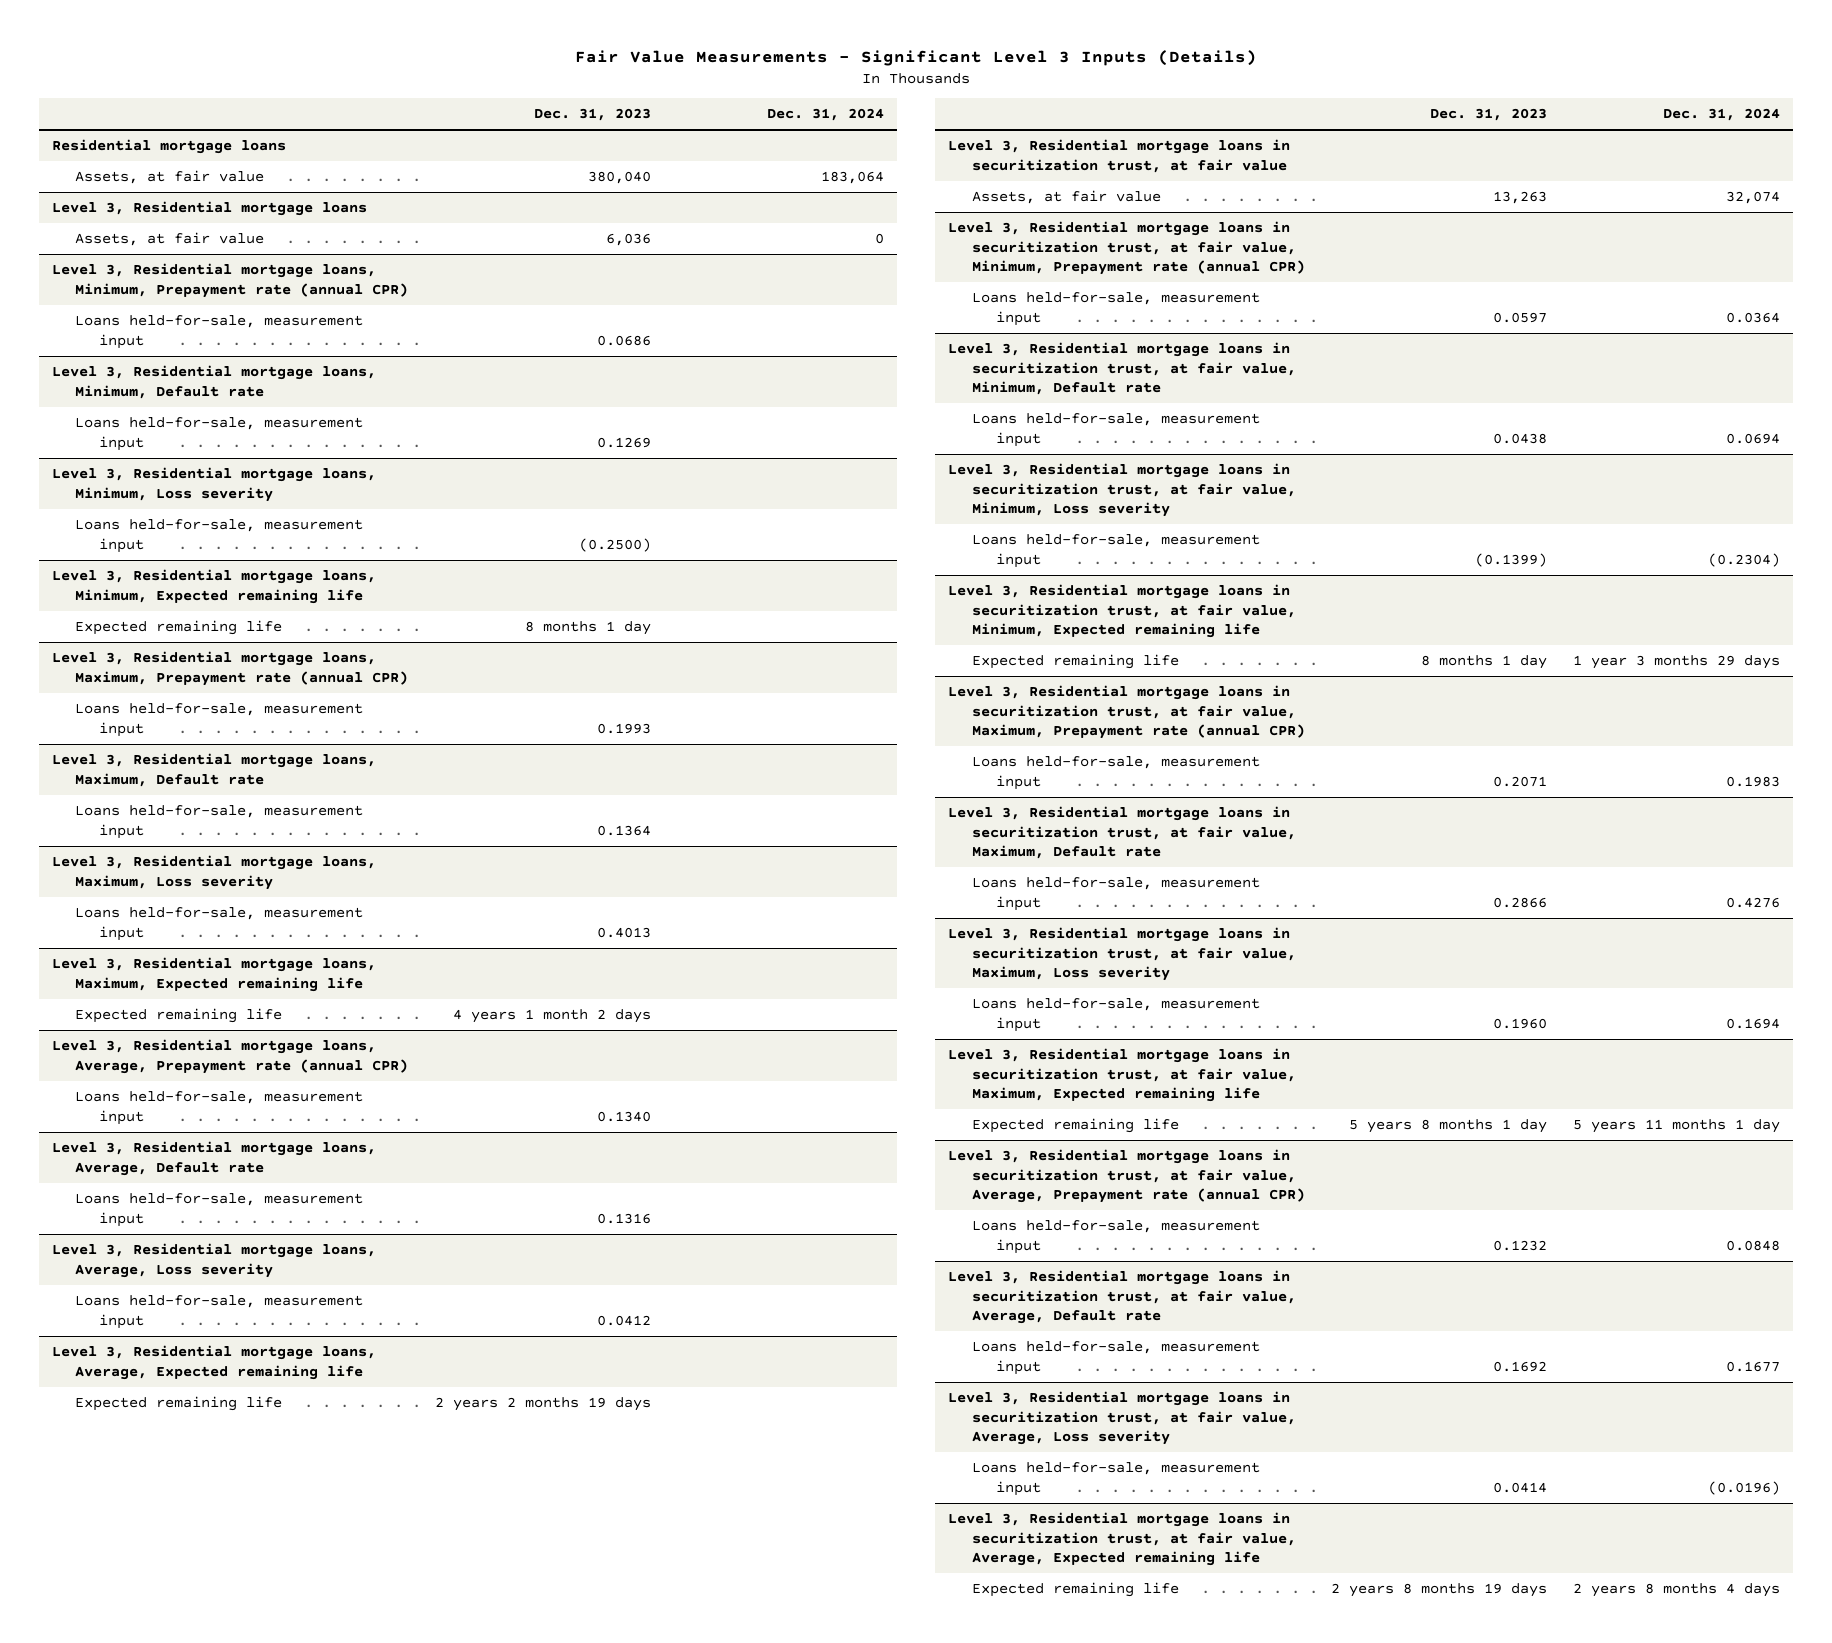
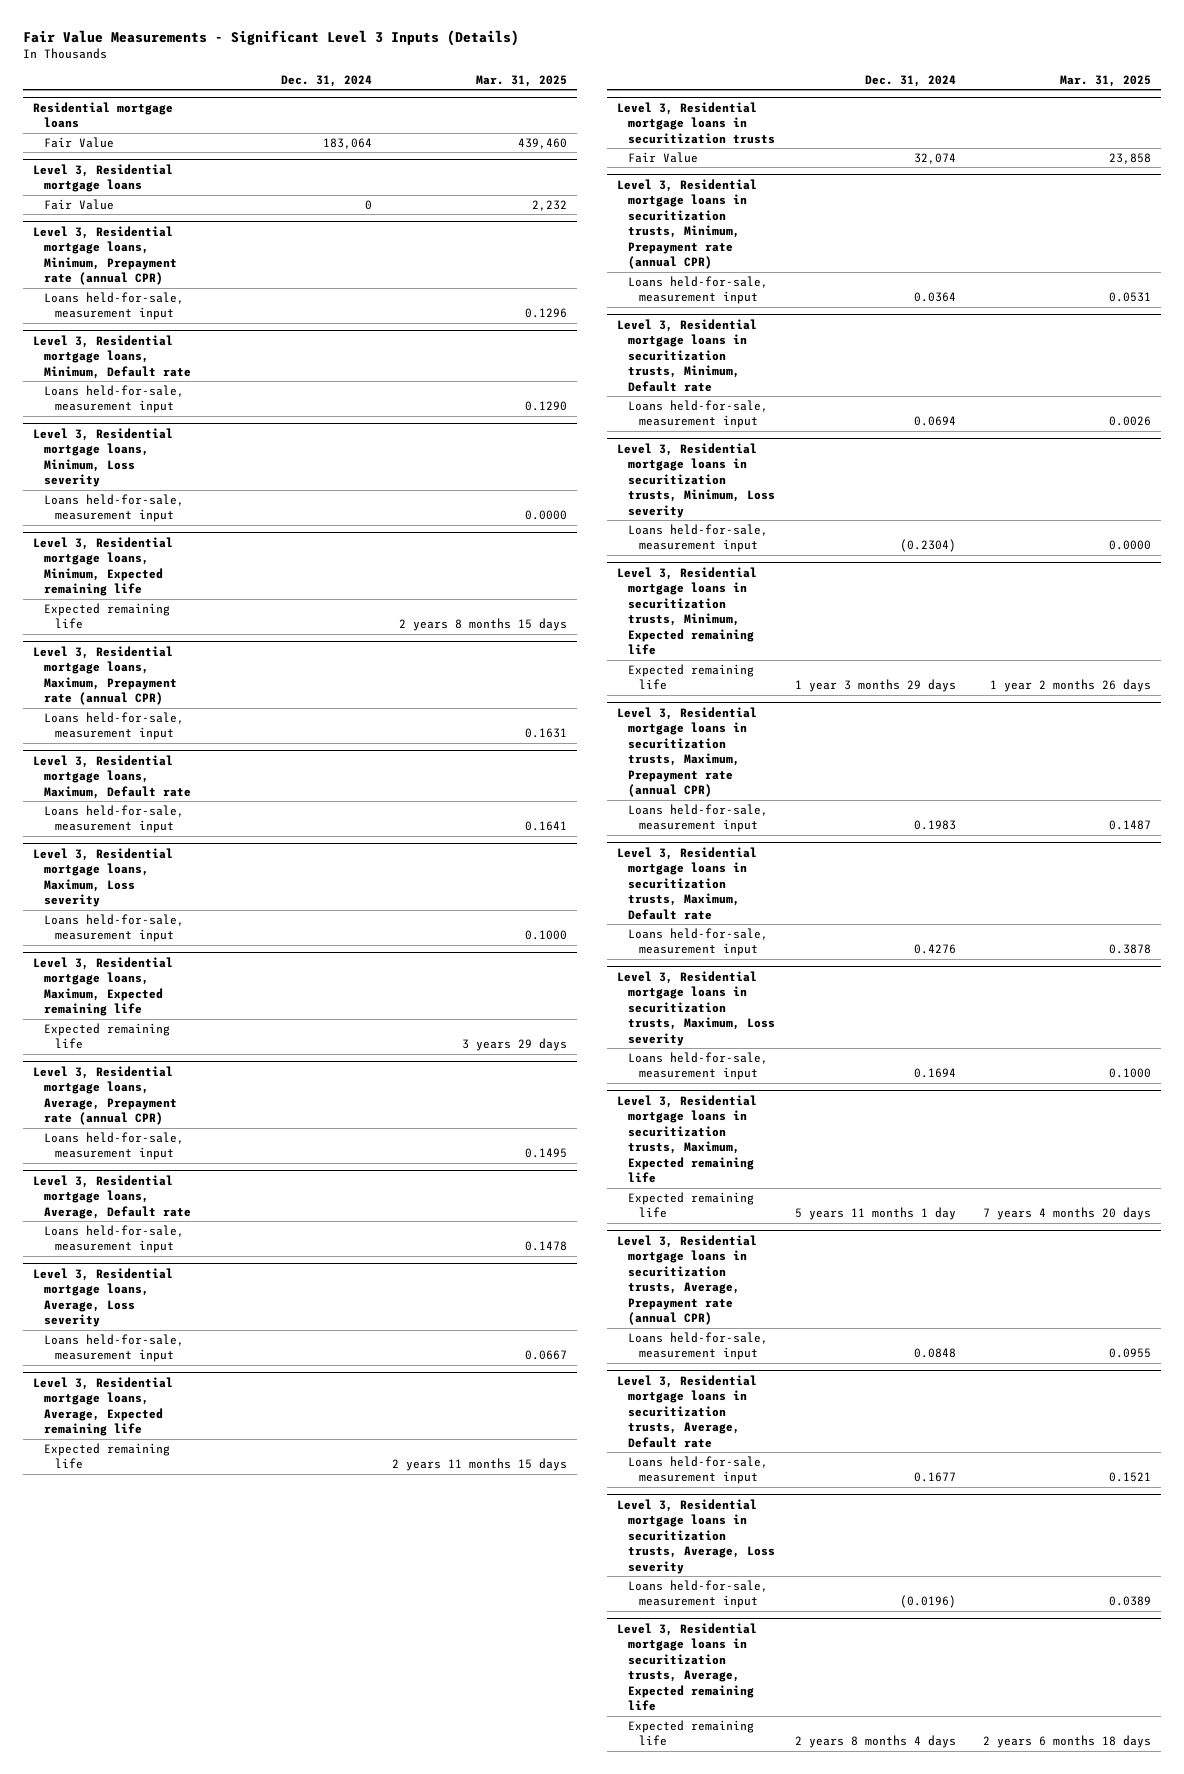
[533,108,651,122] Dec. 31, 2023 -> none
none -> [476,74,568,87] Mar. 31, 2025
[75,169,265,184] Assets, at fair value -> [43,136,114,148] Fair Value
[75,231,265,246] Assets, at fair value -> [43,198,114,210] Fair Value
[948,138,1291,173] Level 3, Residential mortgage loans in securitization trust, at fair value -> [617,101,775,144] Level 3, Residential mortgage loans in securitization trusts
[971,189,1161,204] Assets, at fair value -> [627,151,698,163] Fair Value
[948,220,1305,276] Level 3, Residential mortgage loans in securitization trust, at fair value, Minimum, Prepayment rate (annual CPR) -> [617,178,758,270] Level 3, Residential mortgage loans in securitization trusts, Minimum, Prepayment rate (annual CPR)
[948,341,1296,396] Level 3, Residential mortgage loans in securitization trust, at fair value, Minimum, Default rate -> [617,318,758,392] Level 3, Residential mortgage loans in securitization trusts, Minimum, Default rate
[948,462,1296,518] Level 3, Residential mortgage loans in securitization trust, at fair value, Minimum, Loss severity -> [617,442,775,518] Level 3, Residential mortgage loans in securitization trusts, Minimum, Loss severity
[948,583,1296,639] Level 3, Residential mortgage loans in securitization trust, at fair value, Minimum, Expected remaining life -> [617,566,758,656] Level 3, Residential mortgage loans in securitization trusts, Minimum, Expected remaining life
[948,684,1305,740] Level 3, Residential mortgage loans in securitization trust, at fair value, Maximum, Prepayment rate (annual CPR) -> [617,706,758,798] Level 3, Residential mortgage loans in securitization trusts, Maximum, Prepayment rate (annual CPR)
[948,805,1296,860] Level 3, Residential mortgage loans in securitization trust, at fair value, Maximum, Default rate -> [617,846,758,920] Level 3, Residential mortgage loans in securitization trusts, Maximum, Default rate
[948,926,1296,982] Level 3, Residential mortgage loans in securitization trust, at fair value, Maximum, Loss severity -> [617,970,775,1046] Level 3, Residential mortgage loans in securitization trusts, Maximum, Loss severity
[948,1047,1296,1103] Level 3, Residential mortgage loans in securitization trust, at fair value, Maximum, Expected remaining life -> [617,1094,758,1184] Level 3, Residential mortgage loans in securitization trusts, Maximum, Expected remaining life
[948,1148,1305,1204] Level 3, Residential mortgage loans in securitization trust, at fair value, Average, Prepayment rate (annual CPR) -> [617,1234,758,1326] Level 3, Residential mortgage loans in securitization trusts, Average, Prepayment rate (annual CPR)
[948,1269,1296,1325] Level 3, Residential mortgage loans in securitization trust, at fair value, Average, Default rate -> [617,1374,758,1448] Level 3, Residential mortgage loans in securitization trusts, Average, Default rate
[948,1390,1296,1446] Level 3, Residential mortgage loans in securitization trust, at fair value, Average, Loss severity -> [617,1498,775,1574] Level 3, Residential mortgage loans in securitization trusts, Average, Loss severity
[948,1511,1296,1567] Level 3, Residential mortgage loans in securitization trust, at fair value, Average, Expected remaining life -> [617,1622,758,1712] Level 3, Residential mortgage loans in securitization trusts, Average, Expected remaining life

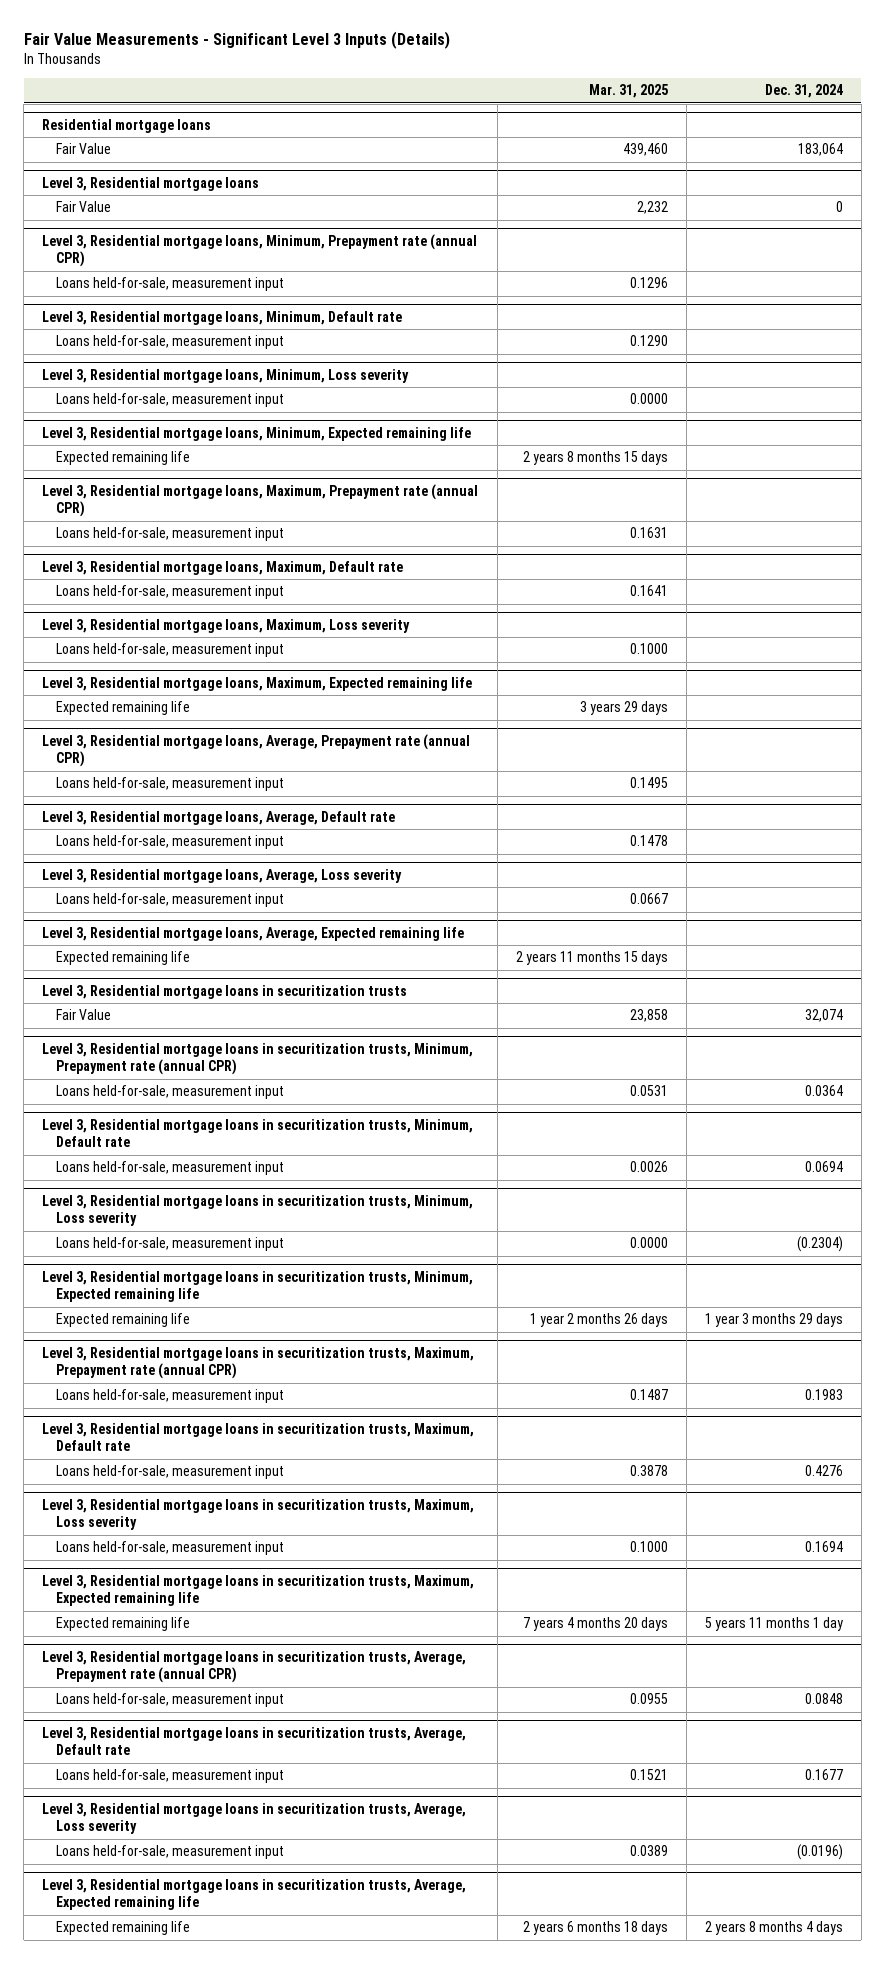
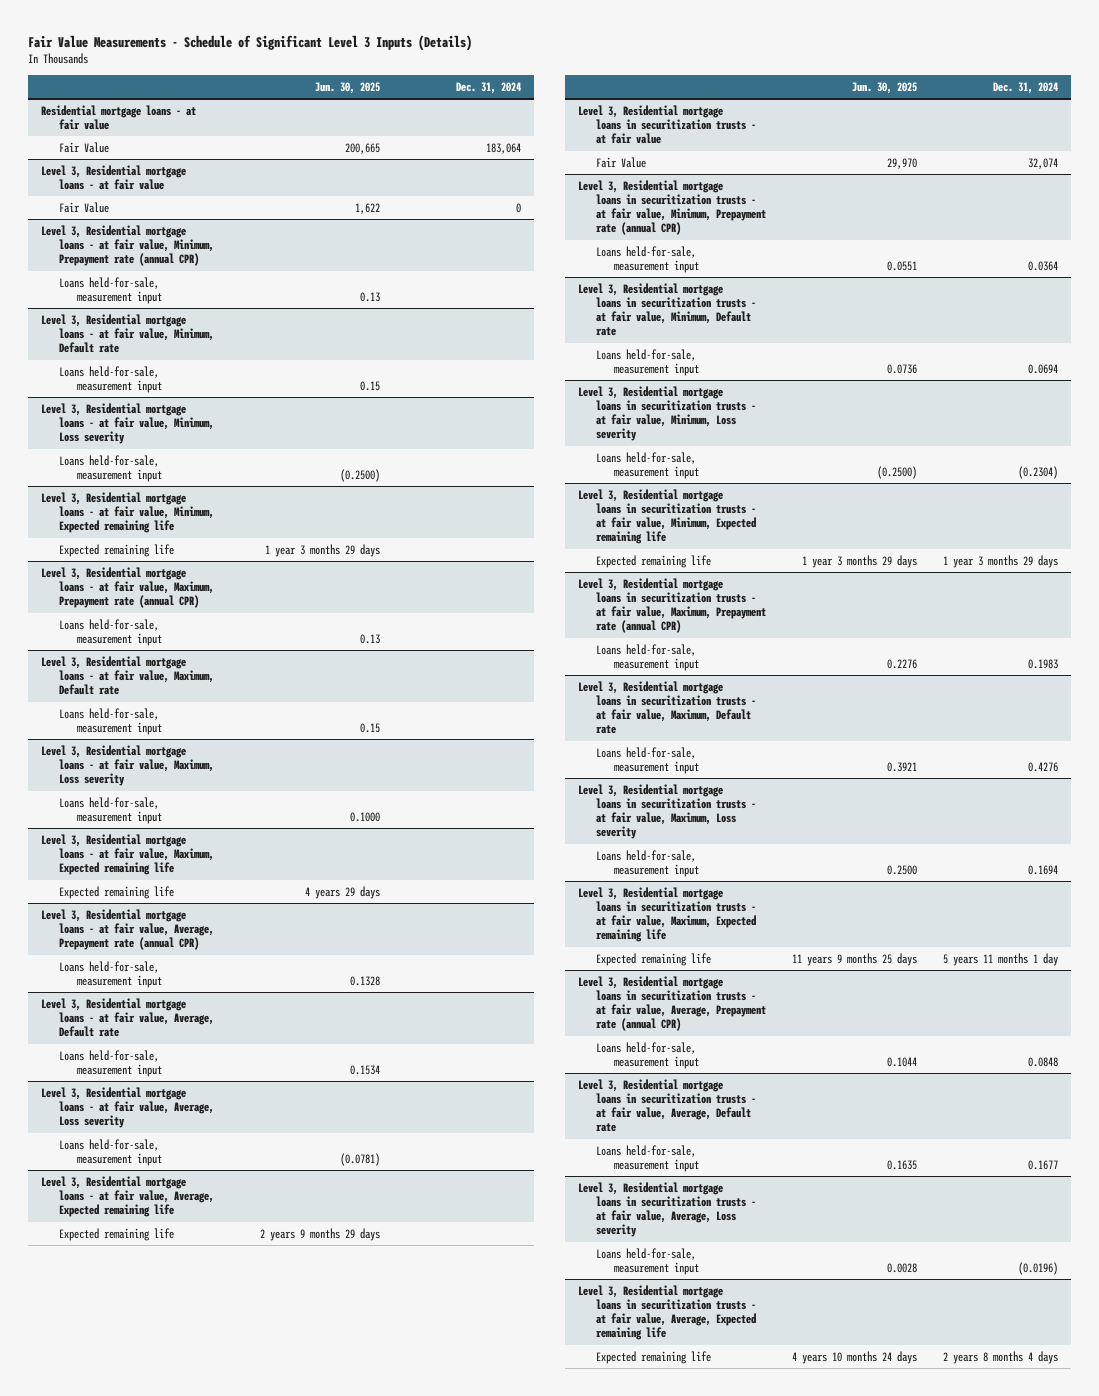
[23,31,450,50] Fair Value Measurements - Significant Level 3 Inputs (Details) -> [27,34,472,51] Fair Value Measurements - Schedule of Significant Level 3 Inputs (Details)
[588,84,668,99] Mar. 31, 2025 -> none
none -> [314,82,380,95] Jun. 30, 2025
[42,118,212,133] Residential mortgage loans -> [40,104,196,131] Residential mortgage loans - at fair value
[42,176,260,191] Level 3, Residential mortgage loans -> [40,164,186,191] Level 3, Residential mortgage loans - at fair value
[42,233,478,268] Level 3, Residential mortgage loans, Minimum, Prepayment rate (annual CPR) -> [40,224,214,267] Level 3, Residential mortgage loans - at fair value, Minimum, Prepayment rate (annual CPR)
[42,310,403,325] Level 3, Residential mortgage loans, Minimum, Default rate -> [40,313,214,354] Level 3, Residential mortgage loans - at fair value, Minimum, Default rate
[42,368,410,383] Level 3, Residential mortgage loans, Minimum, Loss severity -> [40,402,214,445] Level 3, Residential mortgage loans - at fair value, Minimum, Loss severity
[42,426,472,441] Level 3, Residential mortgage loans, Minimum, Expected remaining life -> [40,491,214,534] Level 3, Residential mortgage loans - at fair value, Minimum, Expected remaining life
[42,483,479,518] Level 3, Residential mortgage loans, Maximum, Prepayment rate (annual CPR) -> [40,566,214,609] Level 3, Residential mortgage loans - at fair value, Maximum, Prepayment rate (annual CPR)
[42,560,404,575] Level 3, Residential mortgage loans, Maximum, Default rate -> [40,655,214,696] Level 3, Residential mortgage loans - at fair value, Maximum, Default rate
[42,618,411,633] Level 3, Residential mortgage loans, Maximum, Loss severity -> [40,744,214,787] Level 3, Residential mortgage loans - at fair value, Maximum, Loss severity
[42,676,473,691] Level 3, Residential mortgage loans, Maximum, Expected remaining life -> [40,833,214,876] Level 3, Residential mortgage loans - at fair value, Maximum, Expected remaining life
[42,733,471,768] Level 3, Residential mortgage loans, Average, Prepayment rate (annual CPR) -> [40,908,214,951] Level 3, Residential mortgage loans - at fair value, Average, Prepayment rate (annual CPR)
[42,810,396,825] Level 3, Residential mortgage loans, Average, Default rate -> [40,997,214,1038] Level 3, Residential mortgage loans - at fair value, Average, Default rate
[42,868,403,883] Level 3, Residential mortgage loans, Average, Loss severity -> [40,1086,214,1129] Level 3, Residential mortgage loans - at fair value, Average, Loss severity
[42,926,465,941] Level 3, Residential mortgage loans, Average, Expected remaining life -> [40,1175,214,1218] Level 3, Residential mortgage loans - at fair value, Average, Expected remaining life
[42,984,408,999] Level 3, Residential mortgage loans in securitization trusts -> [577,104,756,145] Level 3, Residential mortgage loans in securitization trusts - at fair value
[42,1042,474,1076] Level 3, Residential mortgage loans in securitization trusts, Minimum, Prepayment rate (annual CPR) -> [577,179,766,236] Level 3, Residential mortgage loans in securitization trusts - at fair value, Minimum, Prepayment rate (annual CPR)
[42,1118,474,1148] Level 3, Residential mortgage loans in securitization trusts, Minimum, Default rate -> [577,282,756,337] Level 3, Residential mortgage loans in securitization trusts - at fair value, Minimum, Default rate
[42,1194,474,1227] Level 3, Residential mortgage loans in securitization trusts, Minimum, Loss severity -> [577,385,756,442] Level 3, Residential mortgage loans in securitization trusts - at fair value, Minimum, Loss severity
[42,1270,474,1303] Level 3, Residential mortgage loans in securitization trusts, Minimum, Expected remaining life -> [577,488,756,545] Level 3, Residential mortgage loans in securitization trusts - at fair value, Minimum, Expected remaining life
[42,1346,475,1380] Level 3, Residential mortgage loans in securitization trusts, Maximum, Prepayment rate (annual CPR) -> [577,577,766,634] Level 3, Residential mortgage loans in securitization trusts - at fair value, Maximum, Prepayment rate (annual CPR)
[42,1422,475,1452] Level 3, Residential mortgage loans in securitization trusts, Maximum, Default rate -> [577,680,756,735] Level 3, Residential mortgage loans in securitization trusts - at fair value, Maximum, Default rate
[42,1498,475,1531] Level 3, Residential mortgage loans in securitization trusts, Maximum, Loss severity -> [577,783,756,840] Level 3, Residential mortgage loans in securitization trusts - at fair value, Maximum, Loss severity
[42,1574,475,1607] Level 3, Residential mortgage loans in securitization trusts, Maximum, Expected remaining life -> [577,886,756,943] Level 3, Residential mortgage loans in securitization trusts - at fair value, Maximum, Expected remaining life
[42,1650,467,1684] Level 3, Residential mortgage loans in securitization trusts, Average, Prepayment rate (annual CPR) -> [577,975,766,1032] Level 3, Residential mortgage loans in securitization trusts - at fair value, Average, Prepayment rate (annual CPR)
[42,1726,467,1756] Level 3, Residential mortgage loans in securitization trusts, Average, Default rate -> [577,1078,756,1133] Level 3, Residential mortgage loans in securitization trusts - at fair value, Average, Default rate
[42,1802,467,1835] Level 3, Residential mortgage loans in securitization trusts, Average, Loss severity -> [577,1181,756,1238] Level 3, Residential mortgage loans in securitization trusts - at fair value, Average, Loss severity
[42,1878,467,1911] Level 3, Residential mortgage loans in securitization trusts, Average, Expected remaining life -> [577,1284,756,1341] Level 3, Residential mortgage loans in securitization trusts - at fair value, Average, Expected remaining life

